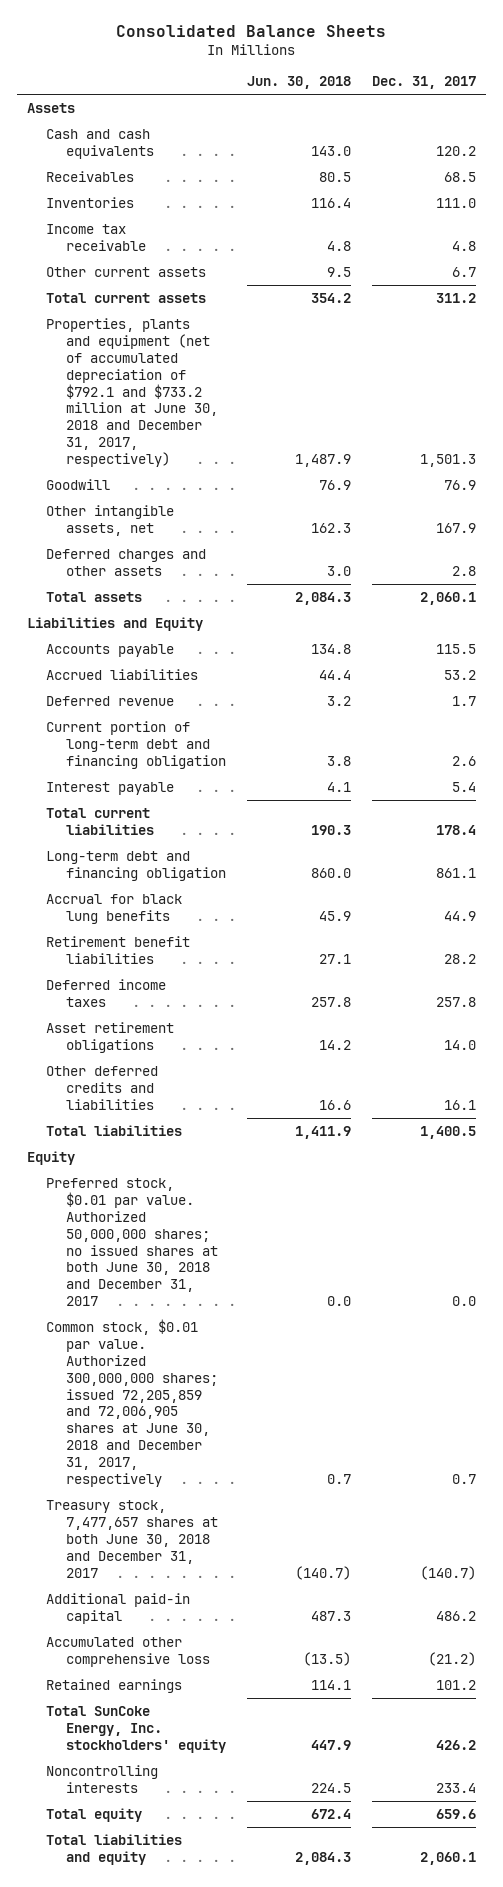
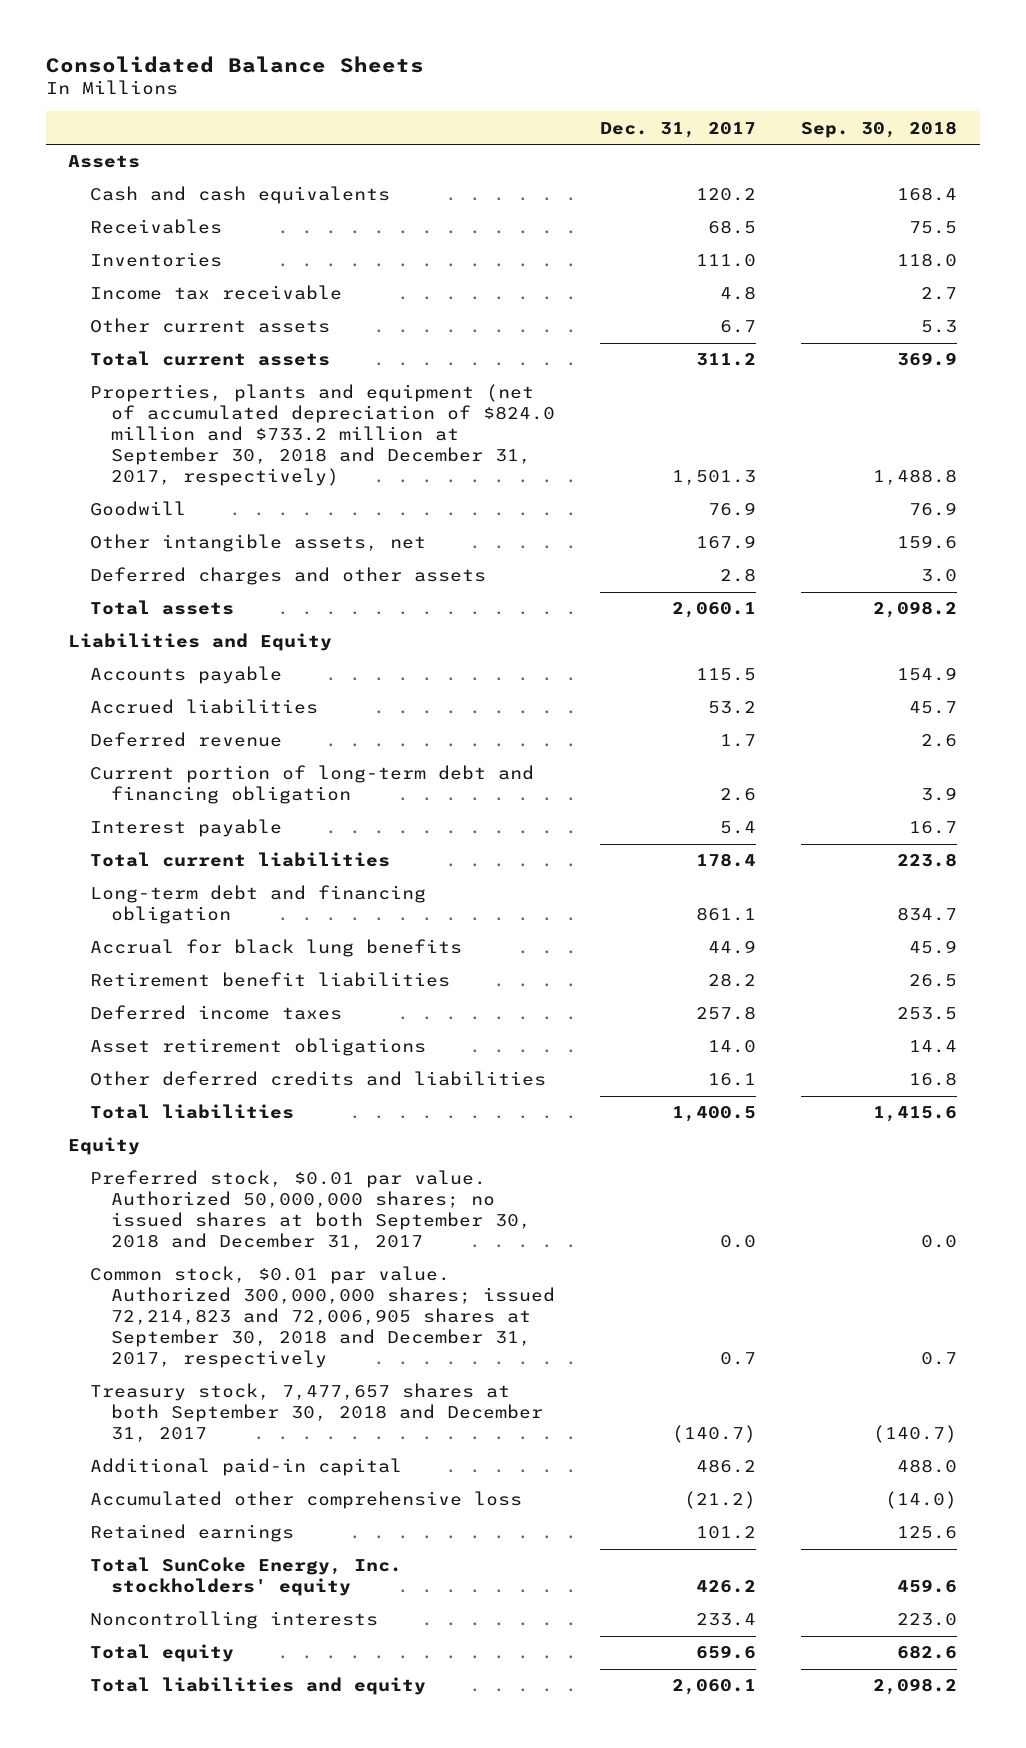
[246,76,351,90] Jun. 30, 2018 -> none
none -> [801,120,958,138] Sep. 30, 2018
[46,317,218,468] Properties, plants and equipment (net of accumulated depreciation of $792.1 and $733.2 million at June 30, 2018 and December 31, 2017, respectively) -> [89,384,555,486] Properties, plants and equipment (net of accumulated depreciation of $824.0 million and $733.2 million at September 30, 2018 and December 31, 2017, respectively)
[46,1177,218,1307] Preferred stock, $0.01 par value. Authorized 50,000,000 shares; no issued shares at both June 30, 2018 and December 31, 2017 -> [89,1170,531,1251] Preferred stock, $0.01 par value. Authorized 50,000,000 shares; no issued shares at both September 30, 2018 and December 31, 2017
[46,1318,218,1488] Common stock, $0.01 par value. Authorized 300,000,000 shares; issued 72,205,859 and 72,006,905 shares at June 30, 2018 and December 31, 2017, respectively -> [89,1266,555,1368] Common stock, $0.01 par value. Authorized 300,000,000 shares; issued 72,214,823 and 72,006,905 shares at September 30, 2018 and December 31, 2017, respectively
[46,1499,218,1578] Treasury stock, 7,477,657 shares at both June 30, 2018 and December 31, 2017 -> [89,1383,543,1443] Treasury stock, 7,477,657 shares at both September 30, 2018 and December 31, 2017

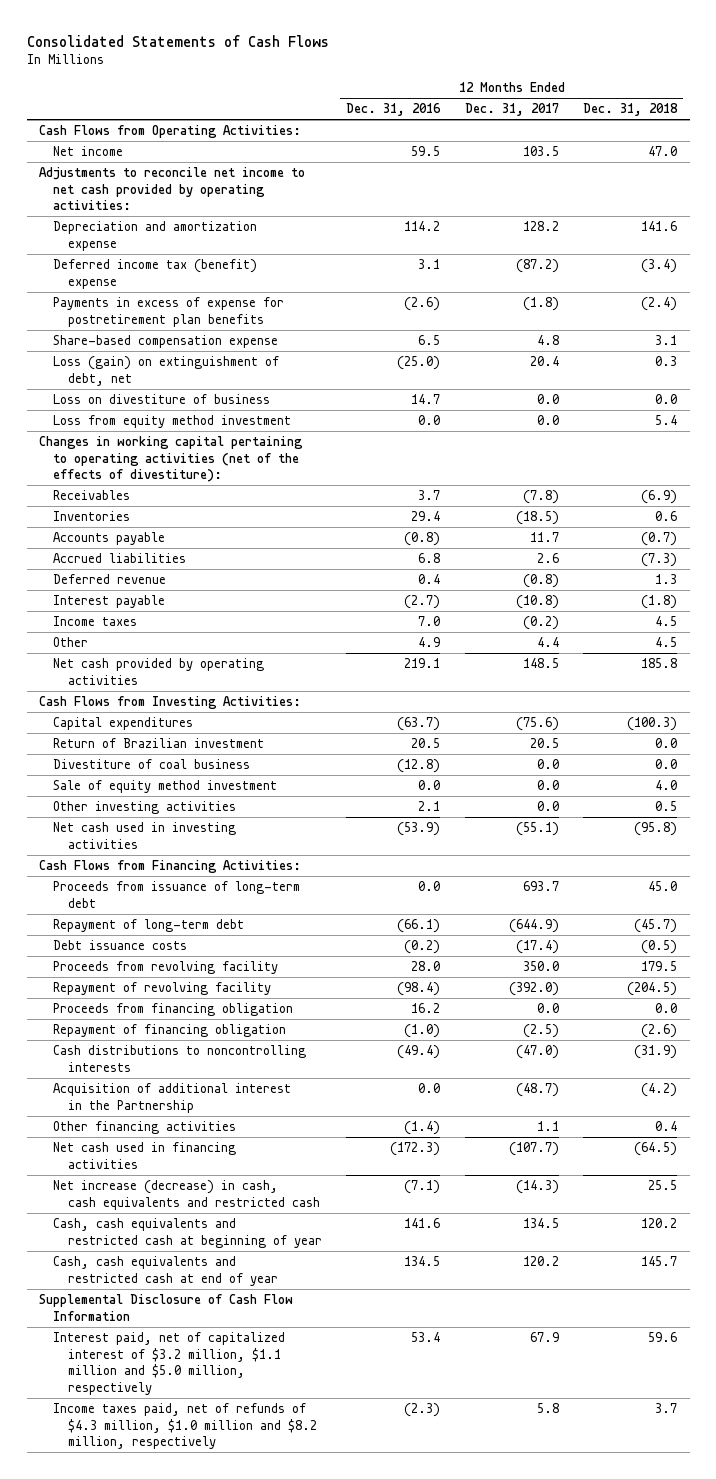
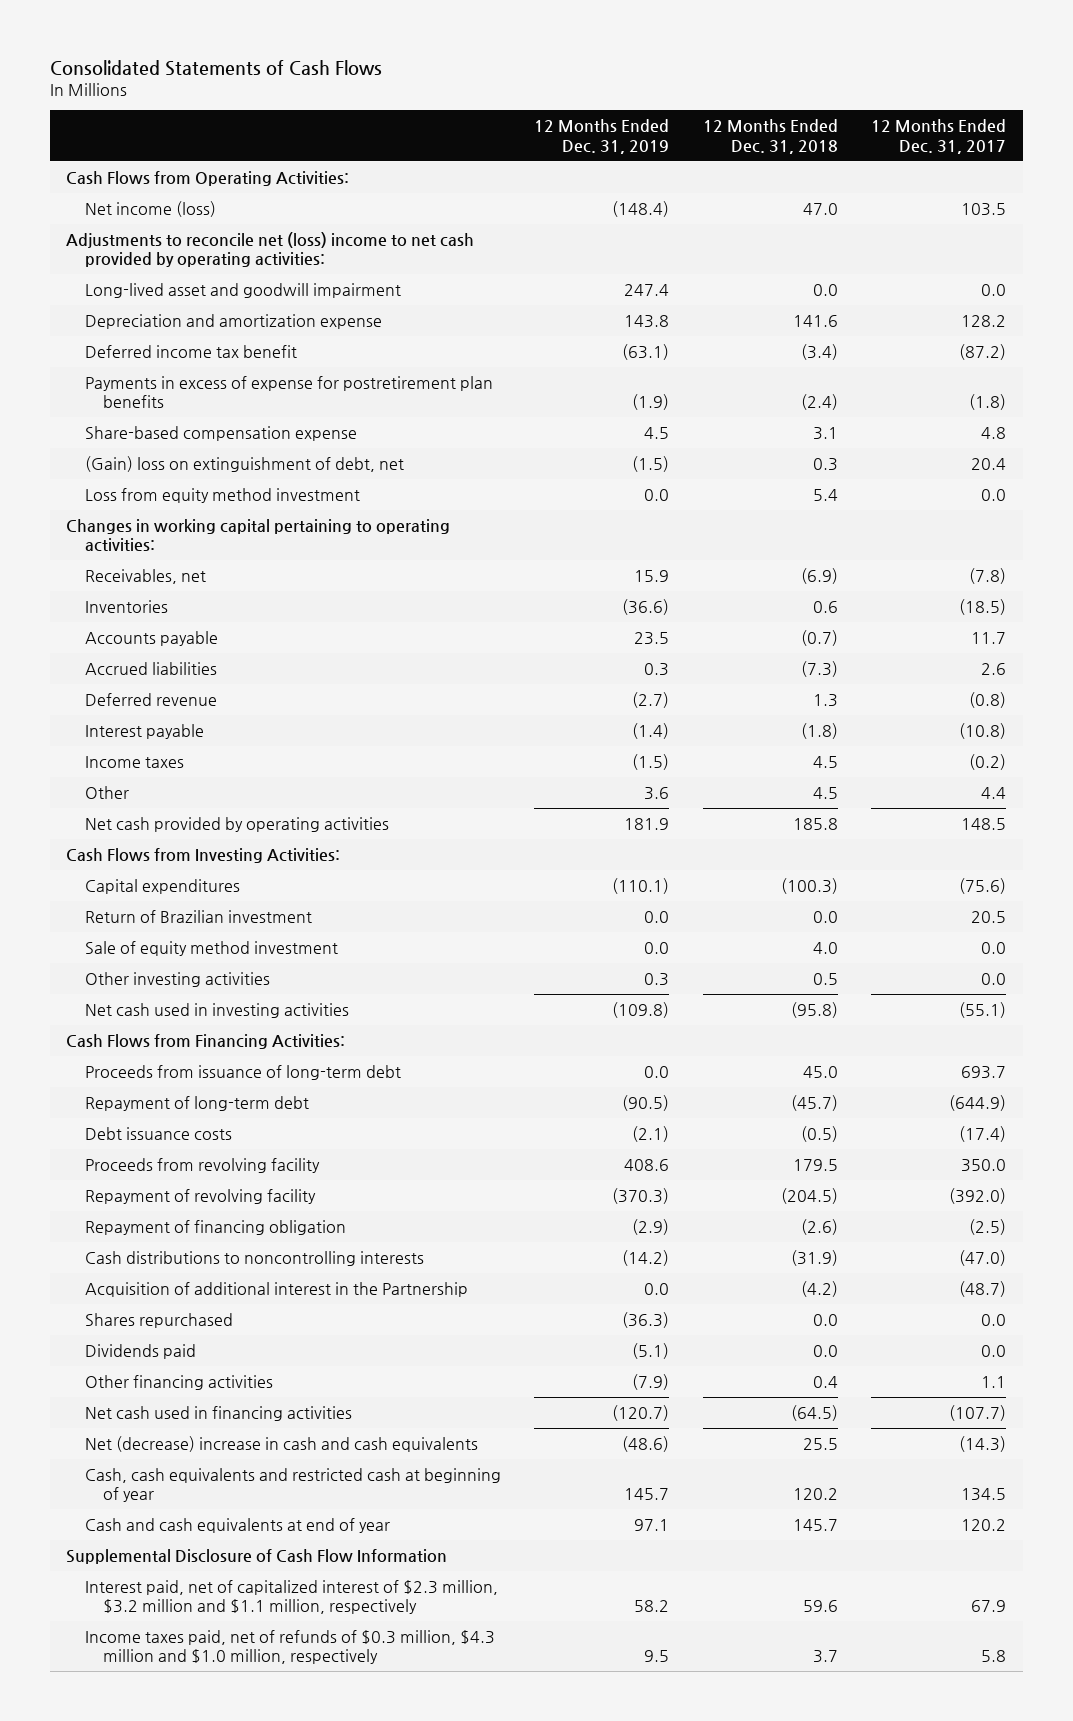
[346,103,442,117] Dec. 31, 2016 -> none
none -> [534,119,670,154] 12 Months Ended Dec. 31, 2019
[53,146,124,157] Net income -> [84,200,216,217] Net income (loss)
[38,167,305,211] Adjustments to reconcile net income to net cash provided by operating activities: -> [66,231,475,268] Adjustments to reconcile net (loss) income to net cash provided by operating activities:
none -> [84,282,401,298] Long-lived asset and goodwill impairment
[53,259,258,289] Deferred income tax (benefit) expense -> [84,344,297,358] Deferred income tax benefit
[53,394,271,405] Loss on divestiture of business -> none
[53,356,280,386] Loss (gain) on extinguishment of debt, net -> [84,455,404,472] (Gain) loss on extinguishment of debt, net
[38,436,303,483] Changes in working capital pertaining to operating activities (net of the effects of divestiture): -> [66,518,451,553] Changes in working capital pertaining to operating activities:
[53,490,131,501] Receivables -> [84,568,206,584] Receivables, net
[53,759,251,770] Divestiture of coal business -> none
[53,1003,294,1017] Proceeds from financing obligation -> none
none -> [84,1312,233,1328] Shares repurchased
none -> [84,1343,196,1359] Dividends paid
[53,1180,320,1210] Net increase (decrease) in cash, cash equivalents and restricted cash -> [84,1435,478,1452] Net (decrease) increase in cash and cash equivalents
[53,1256,278,1286] Cash, cash equivalents and restricted cash at end of year -> [84,1517,390,1533] Cash and cash equivalents at end of year
[53,1332,286,1395] Interest paid, net of capitalized interest of $3.2 million, $1.1 million and $5.0 million, respectively -> [84,1579,498,1615] Interest paid, net of capitalized interest of $2.3 million, $3.2 million and $1.1 million, respectively
[53,1403,317,1450] Income taxes paid, net of refunds of $4.3 million, $1.0 million and $8.2 million, respectively -> [84,1629,495,1665] Income taxes paid, net of refunds of $0.3 million, $4.3 million and $1.0 million, respectively

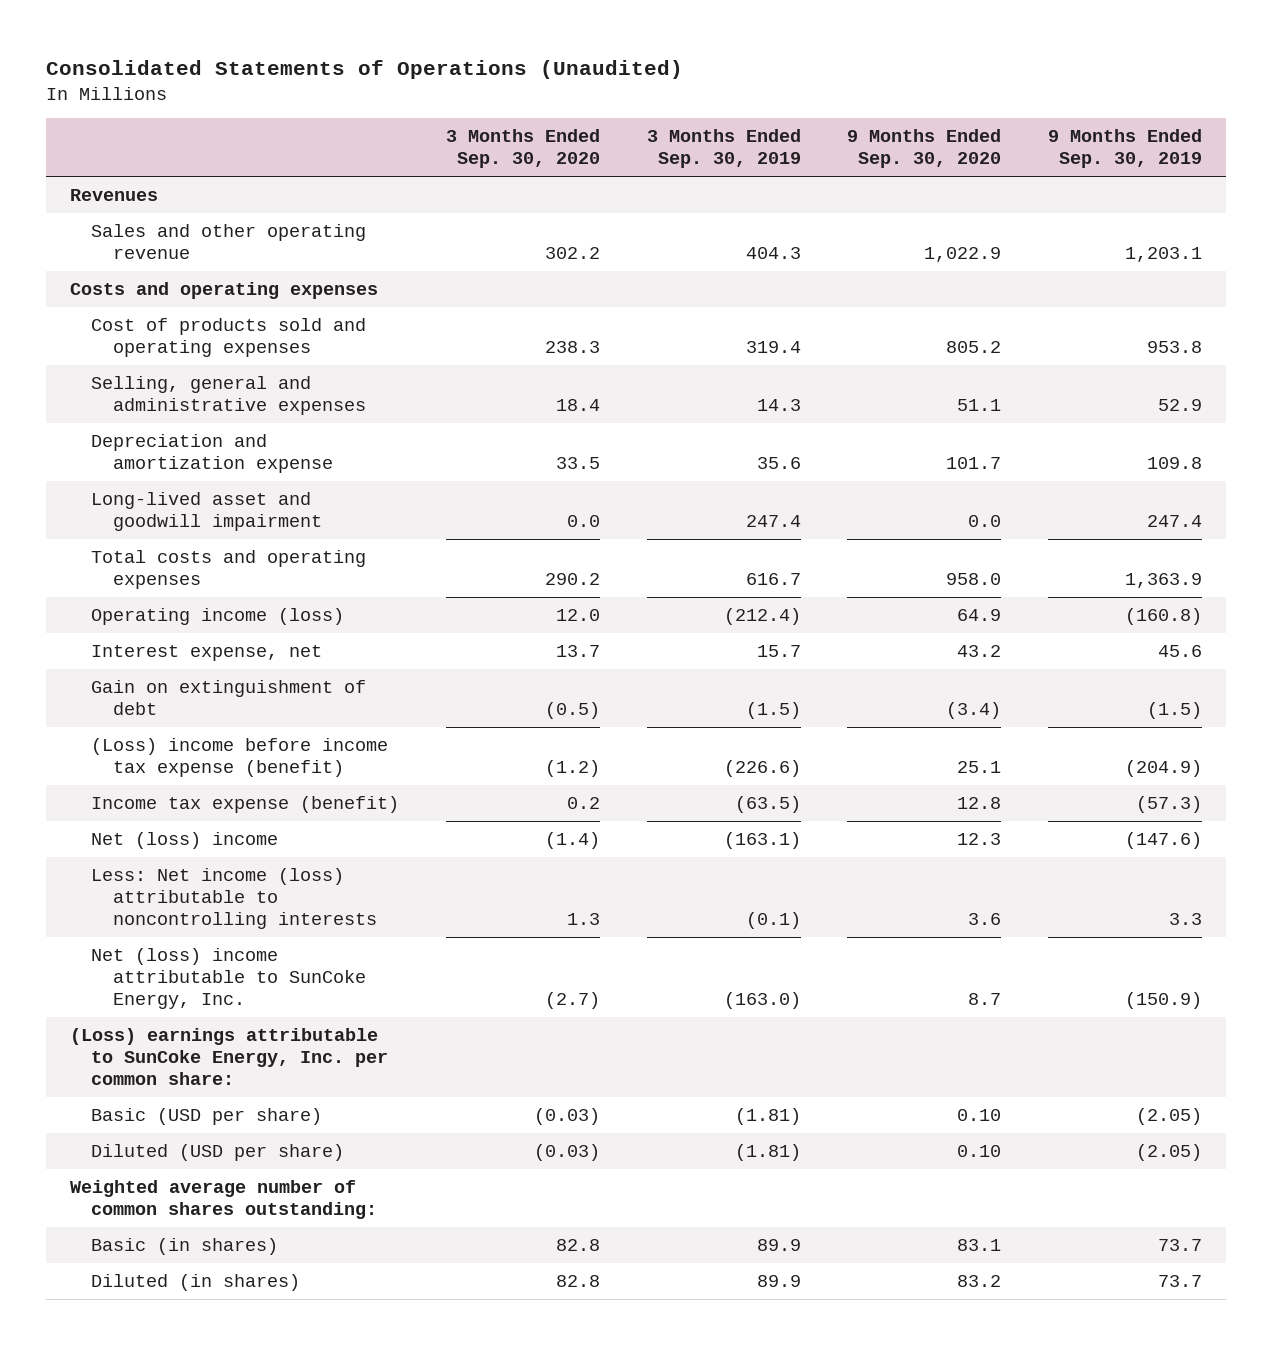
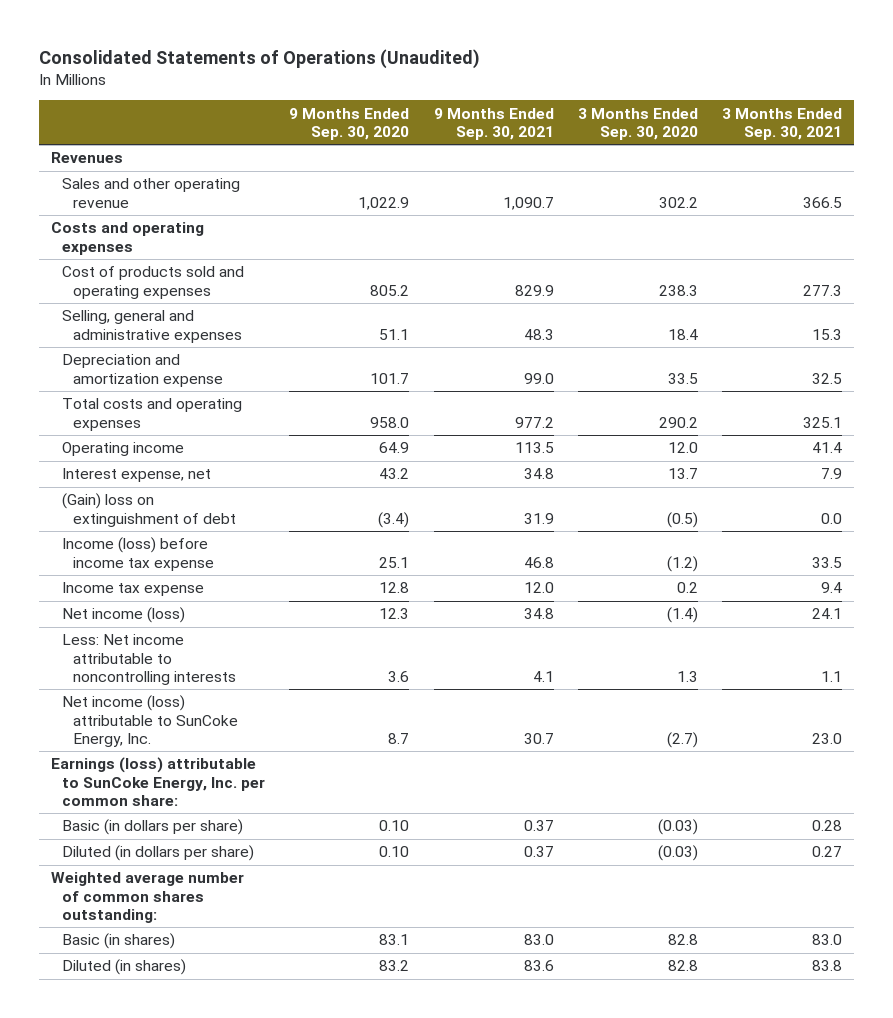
[646,129,801,169] 3 Months Ended Sep. 30, 2019 -> none
[1048,129,1203,169] 9 Months Ended Sep. 30, 2019 -> none
none -> [433,107,554,140] 9 Months Ended Sep. 30, 2021
none -> [721,107,842,140] 3 Months Ended Sep. 30, 2021
[91,492,322,532] Long-lived asset and goodwill impairment -> none
[91,608,345,626] Operating income (loss) -> [62,442,185,457] Operating income
[91,680,367,716] Gain on extinguishment of debt -> [62,493,237,527] (Gain) loss on extinguishment of debt
[91,738,389,778] (Loss) income before income tax expense (benefit) -> [62,537,215,571] Income (loss) before income tax expense
[91,796,400,814] Income tax expense (benefit) -> [62,582,205,597] Income tax expense
[91,832,279,850] Net (loss) income -> [62,607,186,624] Net income (loss)
[91,868,377,930] Less: Net income (loss) attributable to noncontrolling interests -> [62,634,237,685] Less: Net income attributable to noncontrolling interests
[91,948,366,1010] Net (loss) income attributable to SunCoke Energy, Inc. -> [62,695,239,747] Net income (loss) attributable to SunCoke Energy, Inc.
[69,1028,389,1086] (Loss) earnings attributable to SunCoke Energy, Inc. per common share: -> [51,757,266,806] Earnings (loss) attributable to SunCoke Energy, Inc. per common share:
[91,1108,323,1126] Basic (USD per share) -> [62,819,244,836] Basic (in dollars per share)
[91,1144,345,1162] Diluted (USD per share) -> [62,845,255,862] Diluted (in dollars per share)

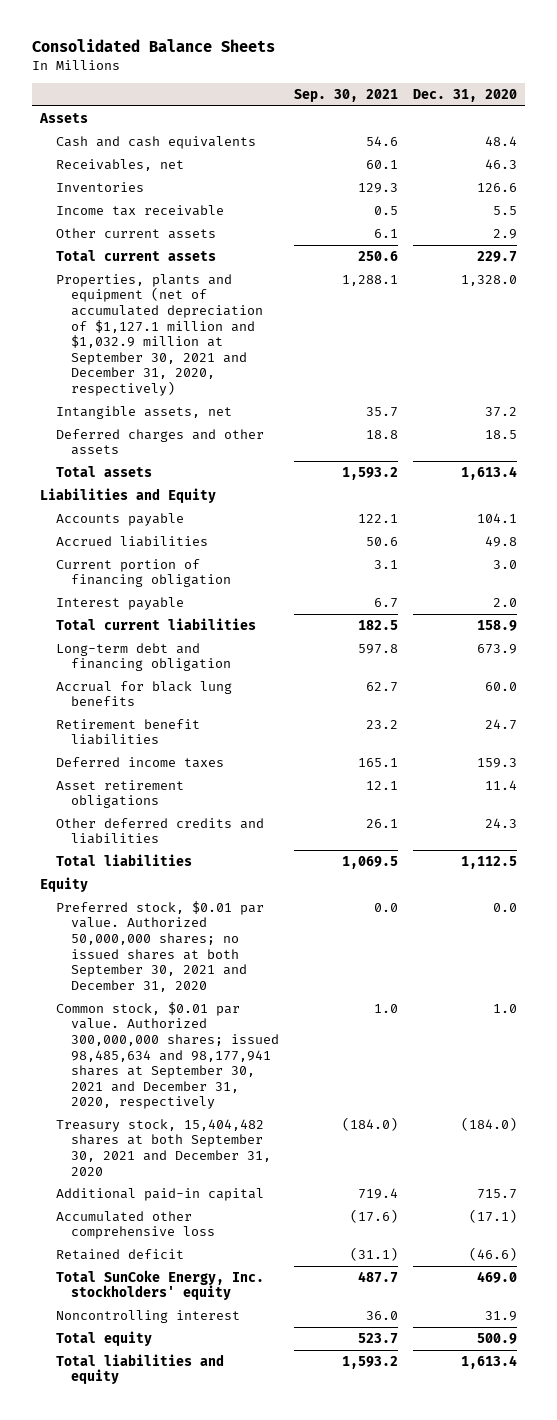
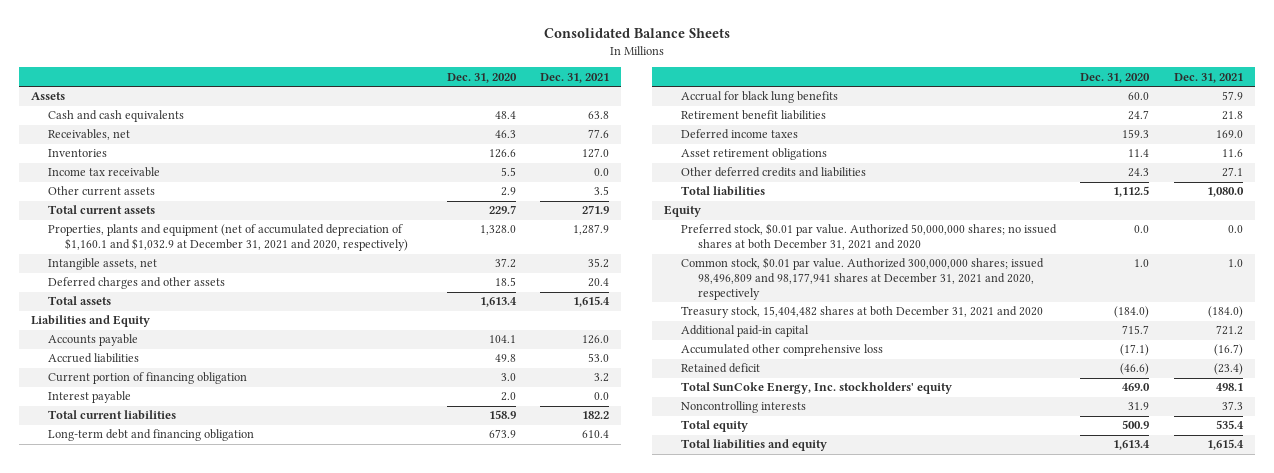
[294,88,399,102] Sep. 30, 2021 -> none
none -> [540,72,610,83] Dec. 31, 2021
[55,273,264,396] Properties, plants and equipment (net of accumulated depreciation of $1,127.1 million and $1,032.9 million at September 30, 2021 and December 31, 2020, respectively) -> [47,224,408,252] Properties, plants and equipment (net of accumulated depreciation of $1,160.1 and $1,032.9 at December 31, 2021 and 2020, respectively)
[55,900,264,992] Preferred stock, $0.01 par value. Authorized 50,000,000 shares; no issued shares at both September 30, 2021 and December 31, 2020 -> [681,223,1058,251] Preferred stock, $0.01 par value. Authorized 50,000,000 shares; no issued shares at both December 31, 2021 and 2020
[55,1001,280,1110] Common stock, $0.01 par value. Authorized 300,000,000 shares; issued 98,485,634 and 98,177,941 shares at September 30, 2021 and December 31, 2020, respectively -> [681,257,1045,301] Common stock, $0.01 par value. Authorized 300,000,000 shares; issued 98,496,809 and 98,177,941 shares at December 31, 2021 and 2020, respectively
[55,1118,272,1176] Treasury stock, 15,404,482 shares at both September 30, 2021 and December 31, 2020 -> [681,306,1044,319] Treasury stock, 15,404,482 shares at both December 31, 2021 and 2020
[55,1309,240,1323] Noncontrolling interest -> [681,401,807,414] Noncontrolling interests

